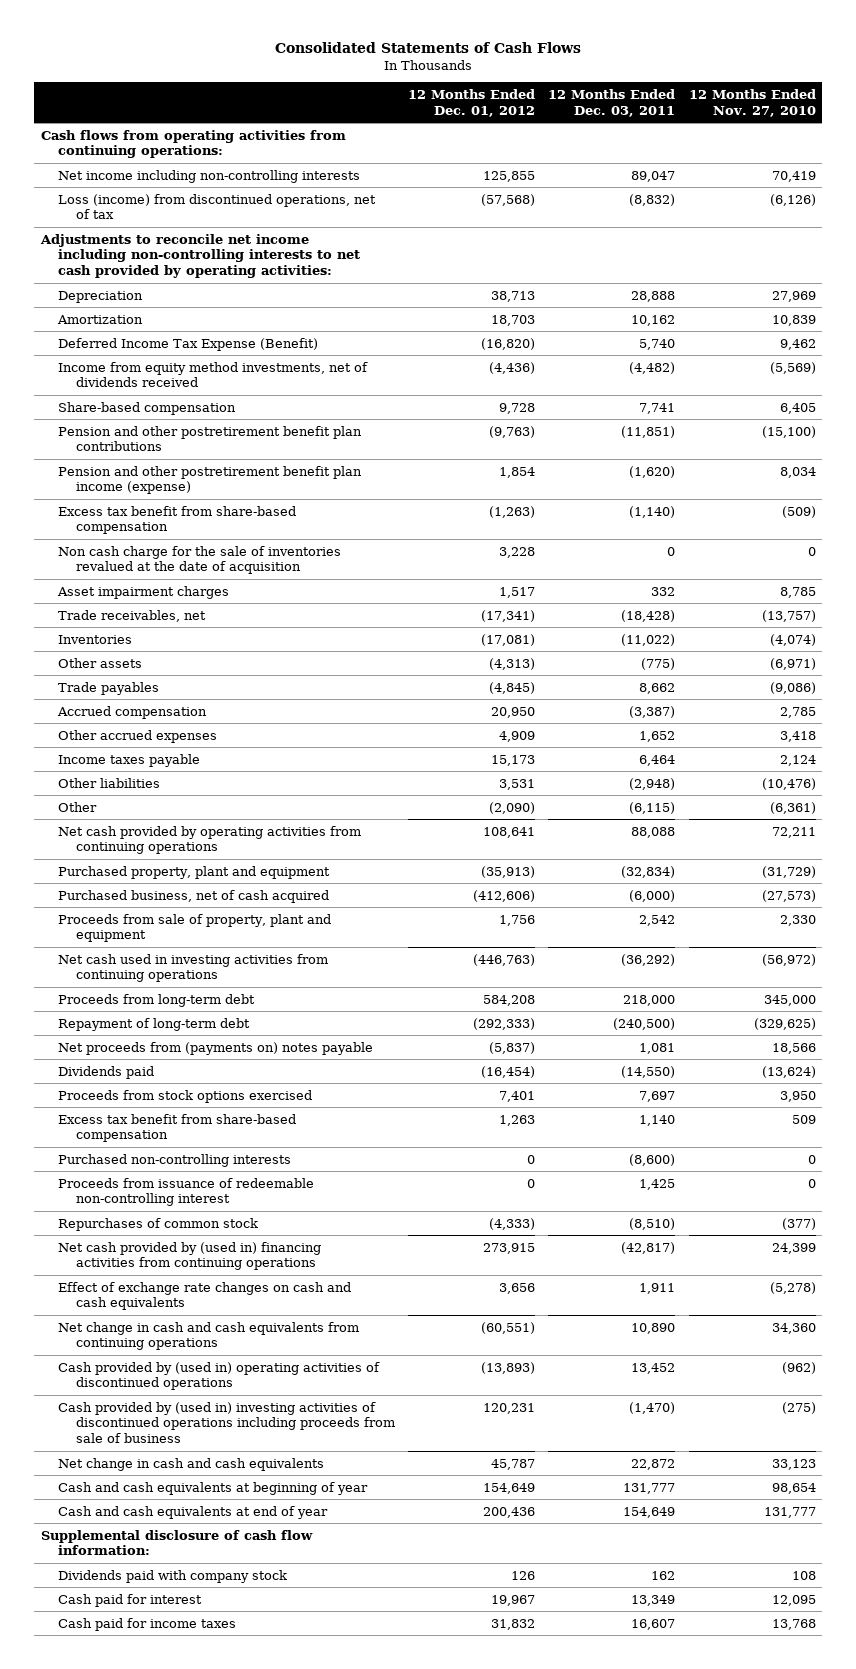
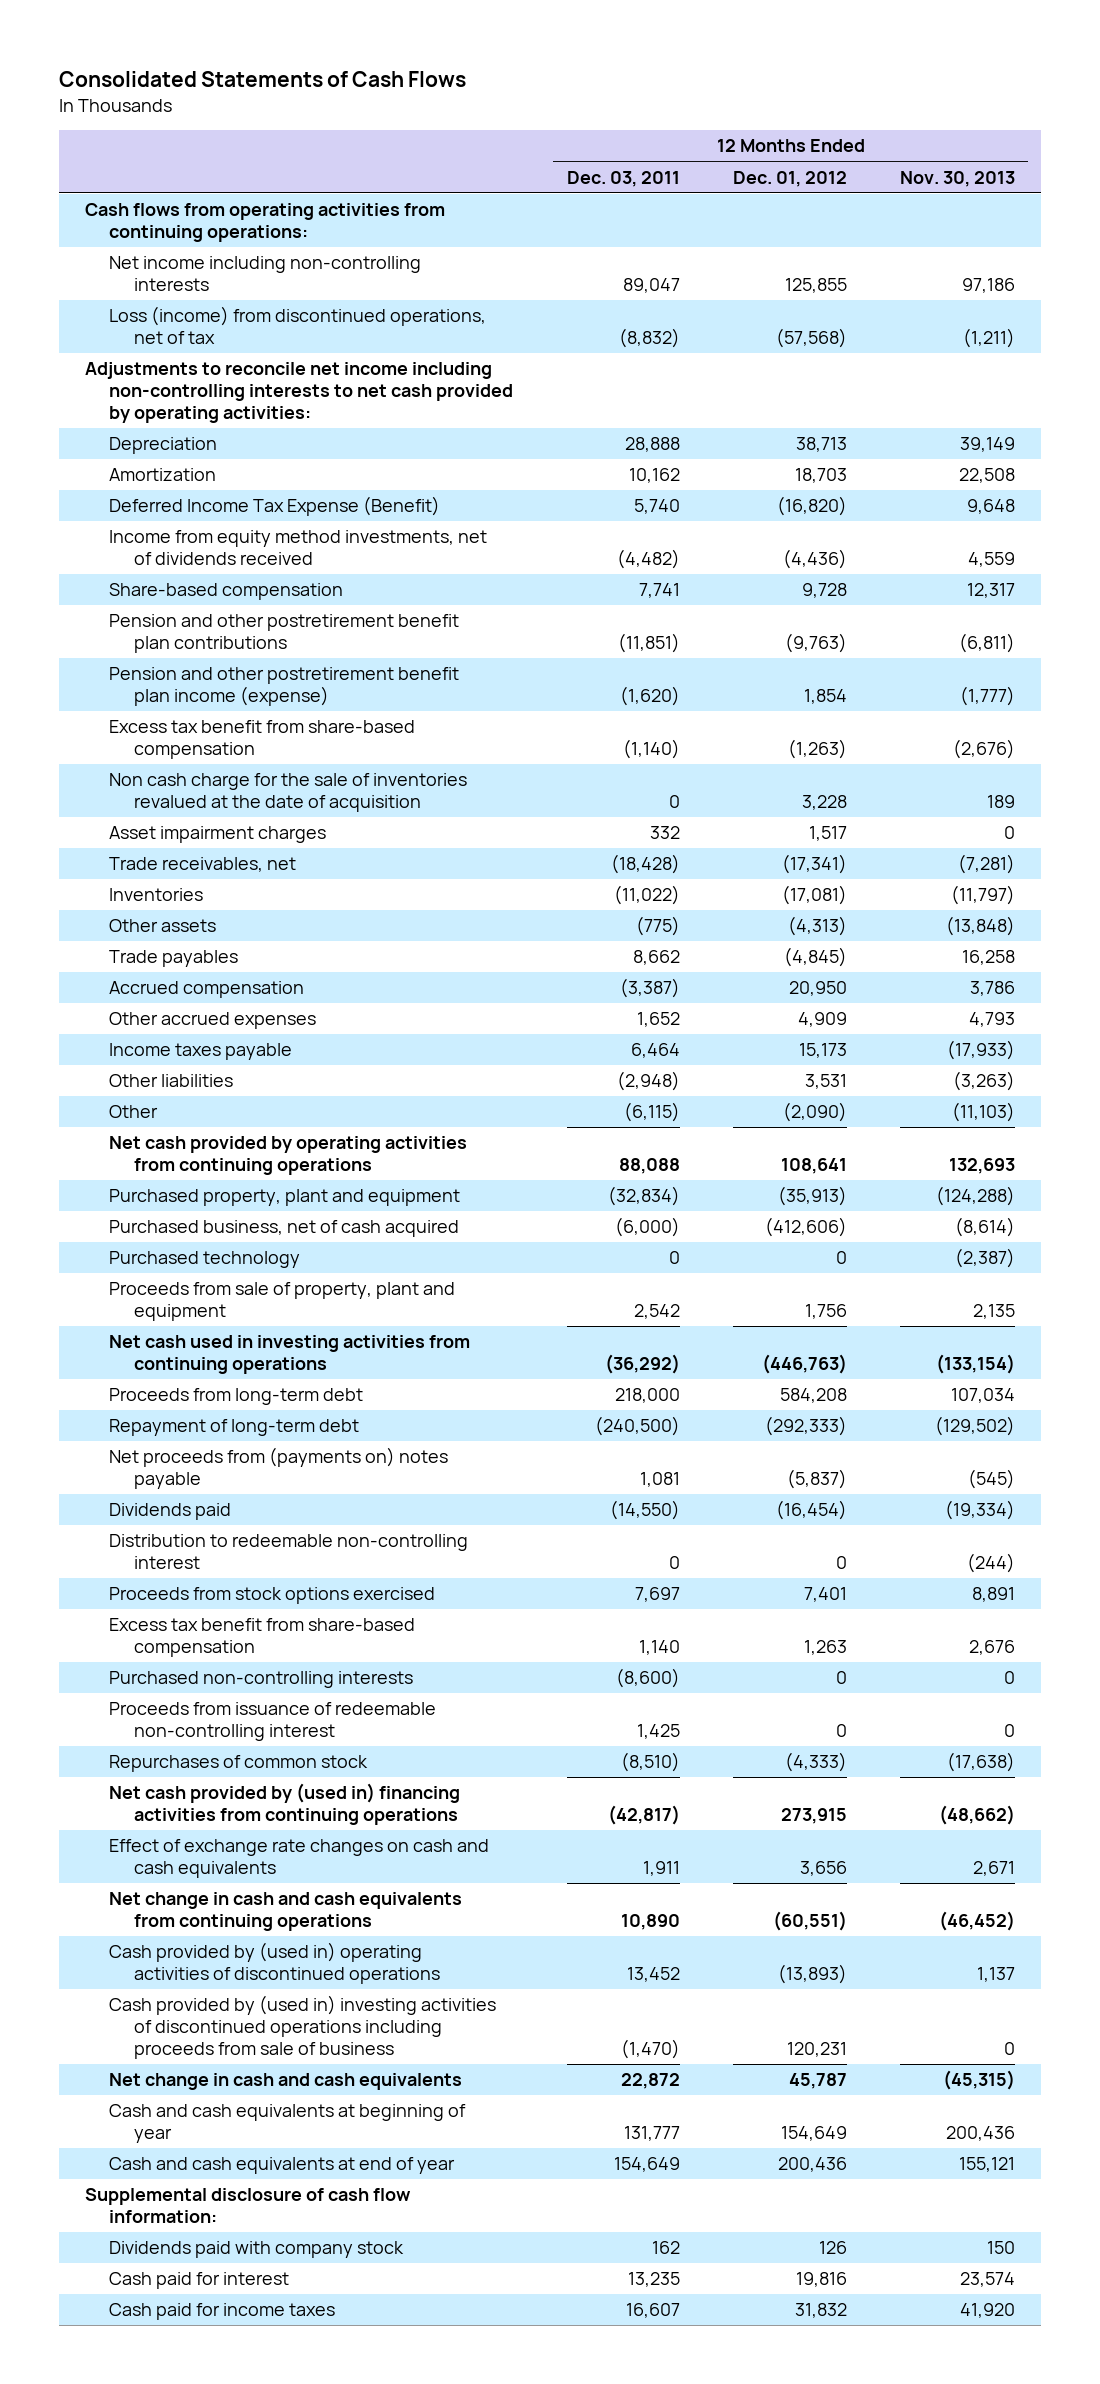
[688,88,816,117] 12 Months Ended Nov. 27, 2010 -> none
none -> [899,170,1015,187] Nov. 30, 2013
none -> [109,1251,301,1269] Purchased technology
none -> [109,1534,469,1570] Distribution to redeemable non-controlling interest
[490,1594,535,1606] 19,967 -> [795,2272,847,2288] 19,816
[631,1594,676,1606] 13,349 -> [627,2272,680,2288] 13,235

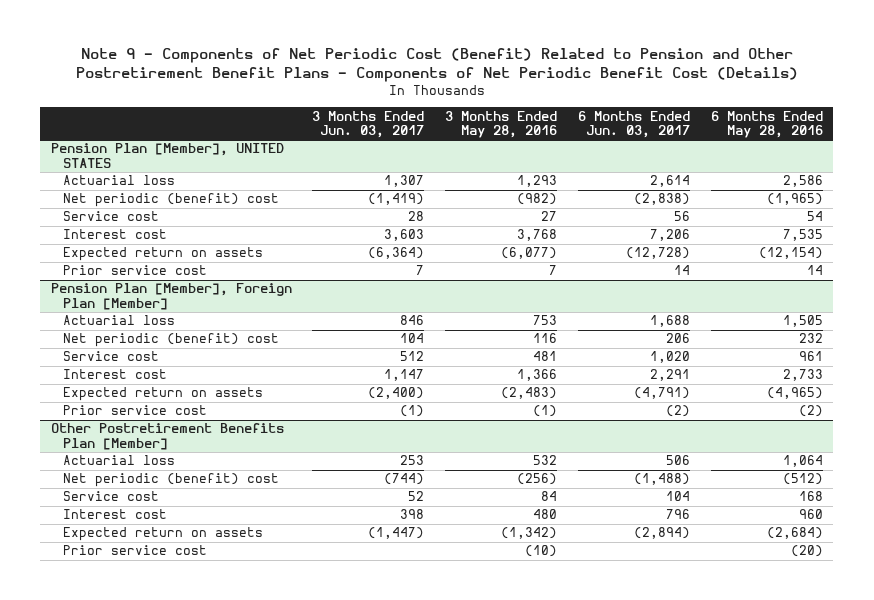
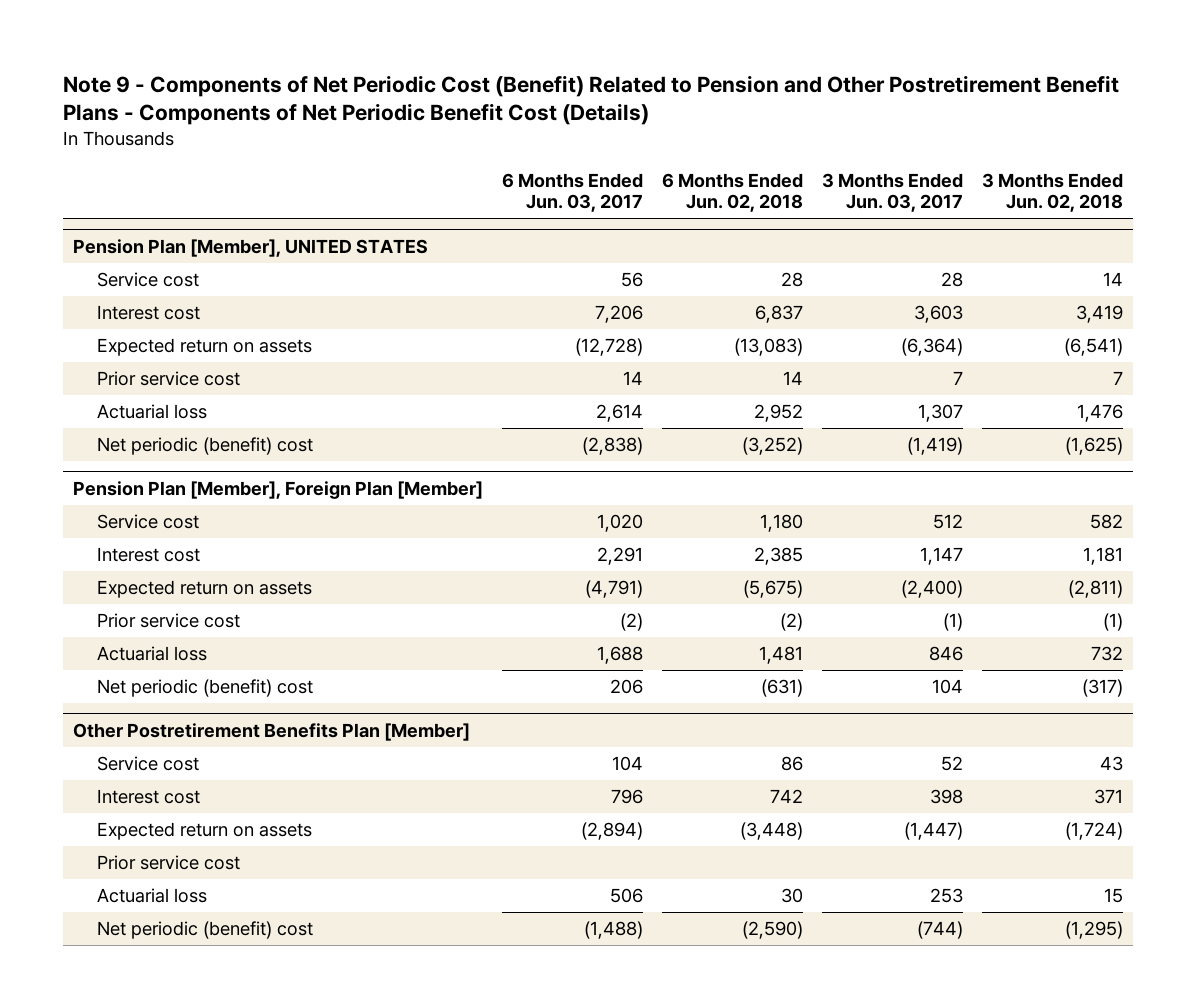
[445,110,558,138] 3 Months Ended May 28, 2016 -> none
[710,110,823,138] 6 Months Ended May 28, 2016 -> none
none -> [661,172,803,213] 6 Months Ended Jun. 02, 2018
none -> [982,172,1124,213] 3 Months Ended Jun. 02, 2018
[63,175,176,186] Actuarial loss -> [97,404,208,420] Actuarial loss
[63,193,280,208] Net periodic (benefit) cost -> [97,437,314,456] Net periodic (benefit) cost
[63,315,176,326] Actuarial loss -> [97,646,208,662] Actuarial loss
[63,333,280,348] Net periodic (benefit) cost -> [97,679,314,698] Net periodic (benefit) cost
[63,455,176,466] Actuarial loss -> [97,888,208,904] Actuarial loss
[63,473,280,488] Net periodic (benefit) cost -> [97,921,314,940] Net periodic (benefit) cost

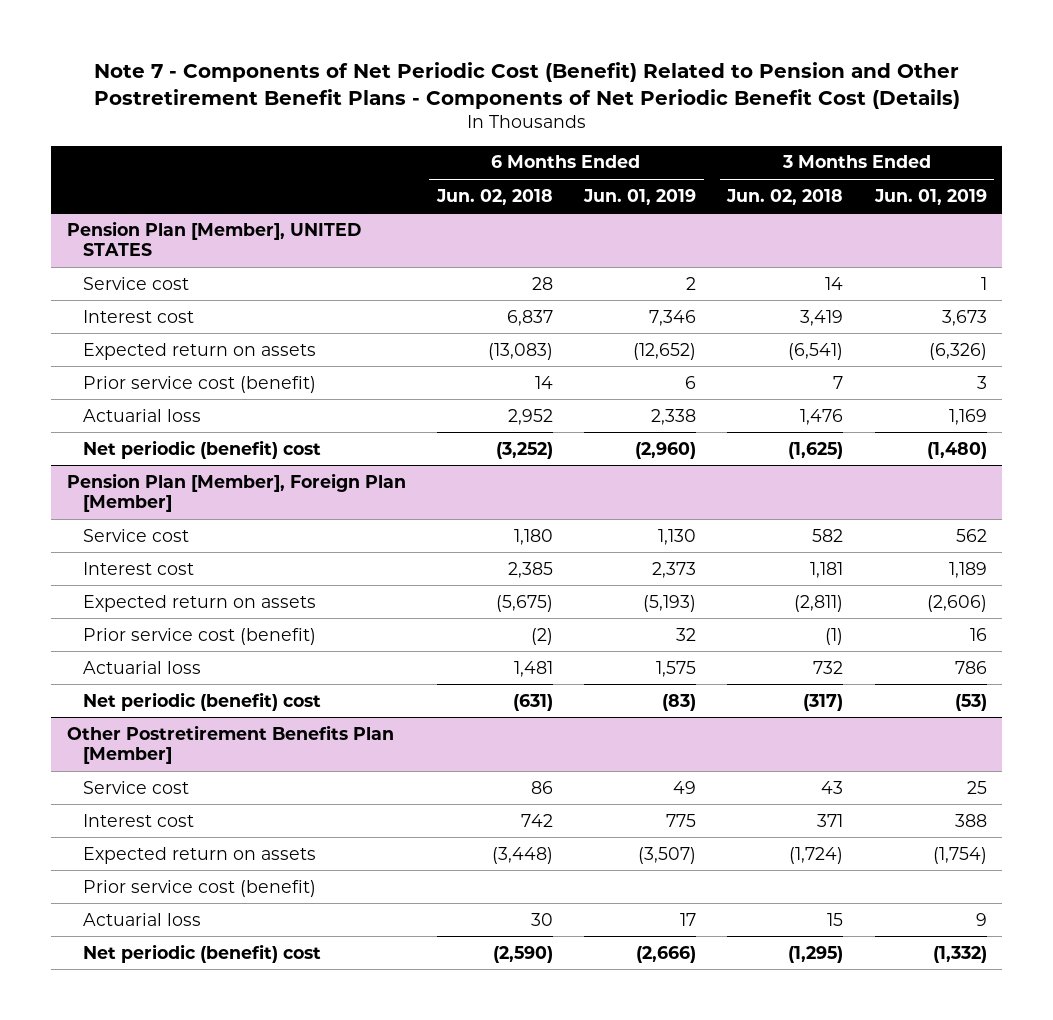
[63,74,1120,126] Note 9 - Components of Net Periodic Cost (Benefit) Related to Pension and Other Postretirement Benefit Plans - Components of Net Periodic Benefit Cost (Details) -> [93,61,960,109] Note 7 - Components of Net Periodic Cost (Benefit) Related to Pension and Other Postretirement Benefit Plans - Components of Net Periodic Benefit Cost (Details)
[501,172,643,213] 6 Months Ended Jun. 03, 2017 -> none
[822,172,964,213] 3 Months Ended Jun. 03, 2017 -> none
none -> [583,188,697,205] Jun. 01, 2019
none -> [873,188,987,205] Jun. 01, 2019
[97,371,241,387] Prior service cost -> [82,375,316,393] Prior service cost (benefit)
[97,613,241,629] Prior service cost -> [82,627,316,645] Prior service cost (benefit)
[97,855,241,871] Prior service cost -> [82,879,316,897] Prior service cost (benefit)

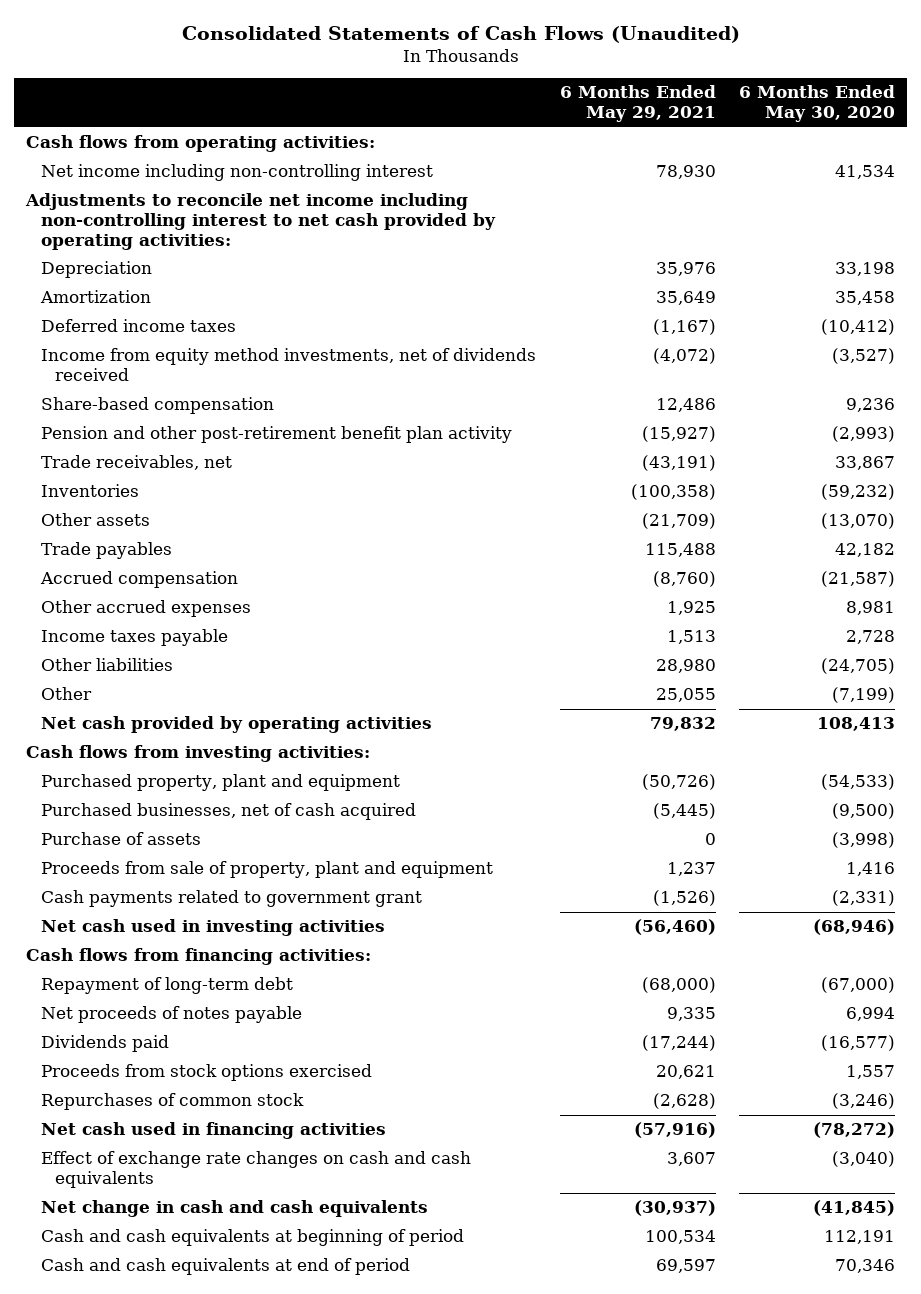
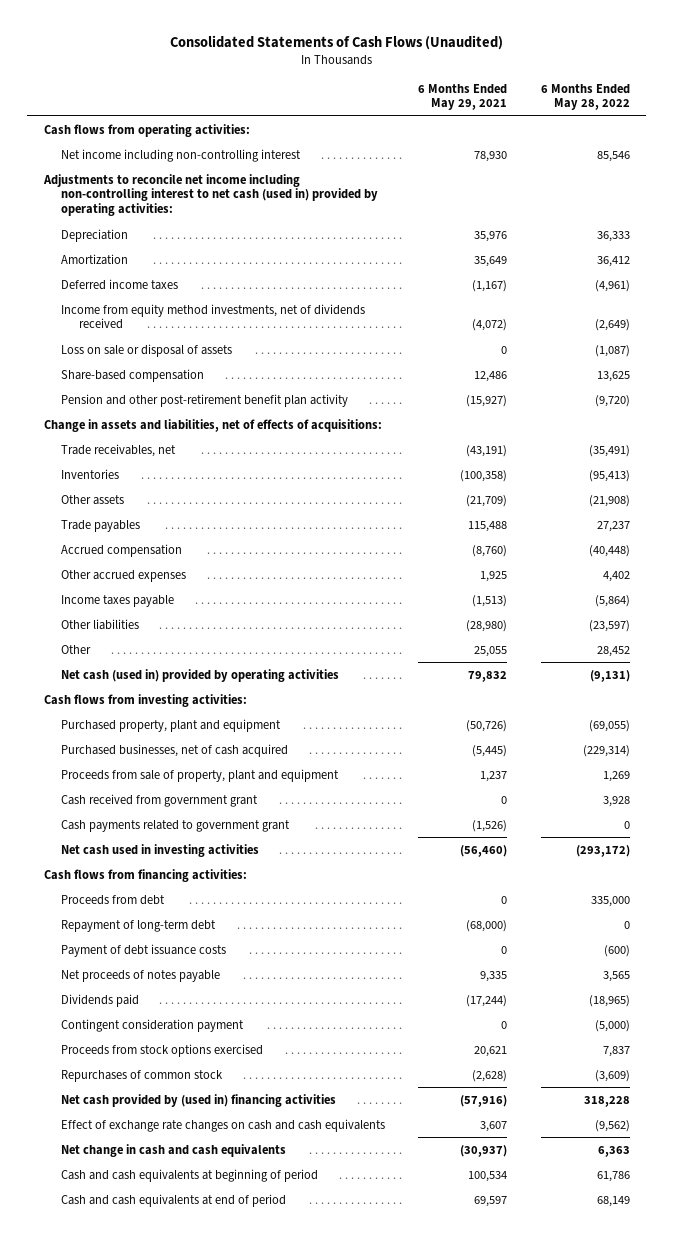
[739,85,896,123] 6 Months Ended May 30, 2020 -> none
none -> [540,83,630,111] 6 Months Ended May 28, 2022
[25,193,496,250] Adjustments to reconcile net income including non-controlling interest to net cash provided by operating activities: -> [42,173,379,217] Adjustments to reconcile net income including non-controlling interest to net cash (used in) provided by operating activities:
none -> [61,343,233,357] Loss on sale or disposal of assets
none -> [43,418,382,432] Change in assets and liabilities, net of effects of acquisitions:
[666,630,716,645] 1,513 -> [472,594,508,607] (1,513)
[655,659,716,674] 28,980 -> [466,619,508,632] (28,980)
[40,716,432,734] Net cash provided by operating activities -> [61,668,340,682] Net cash (used in) provided by operating activities
[40,832,201,846] Purchase of assets -> none
none -> [61,793,259,807] Cash received from government grant
none -> [61,894,166,905] Proceeds from debt
none -> [61,943,227,957] Payment of debt issuance costs
none -> [61,1018,245,1032] Contingent consideration payment
[40,1122,386,1140] Net cash used in financing activities -> [61,1093,337,1107] Net cash provided by (used in) financing activities

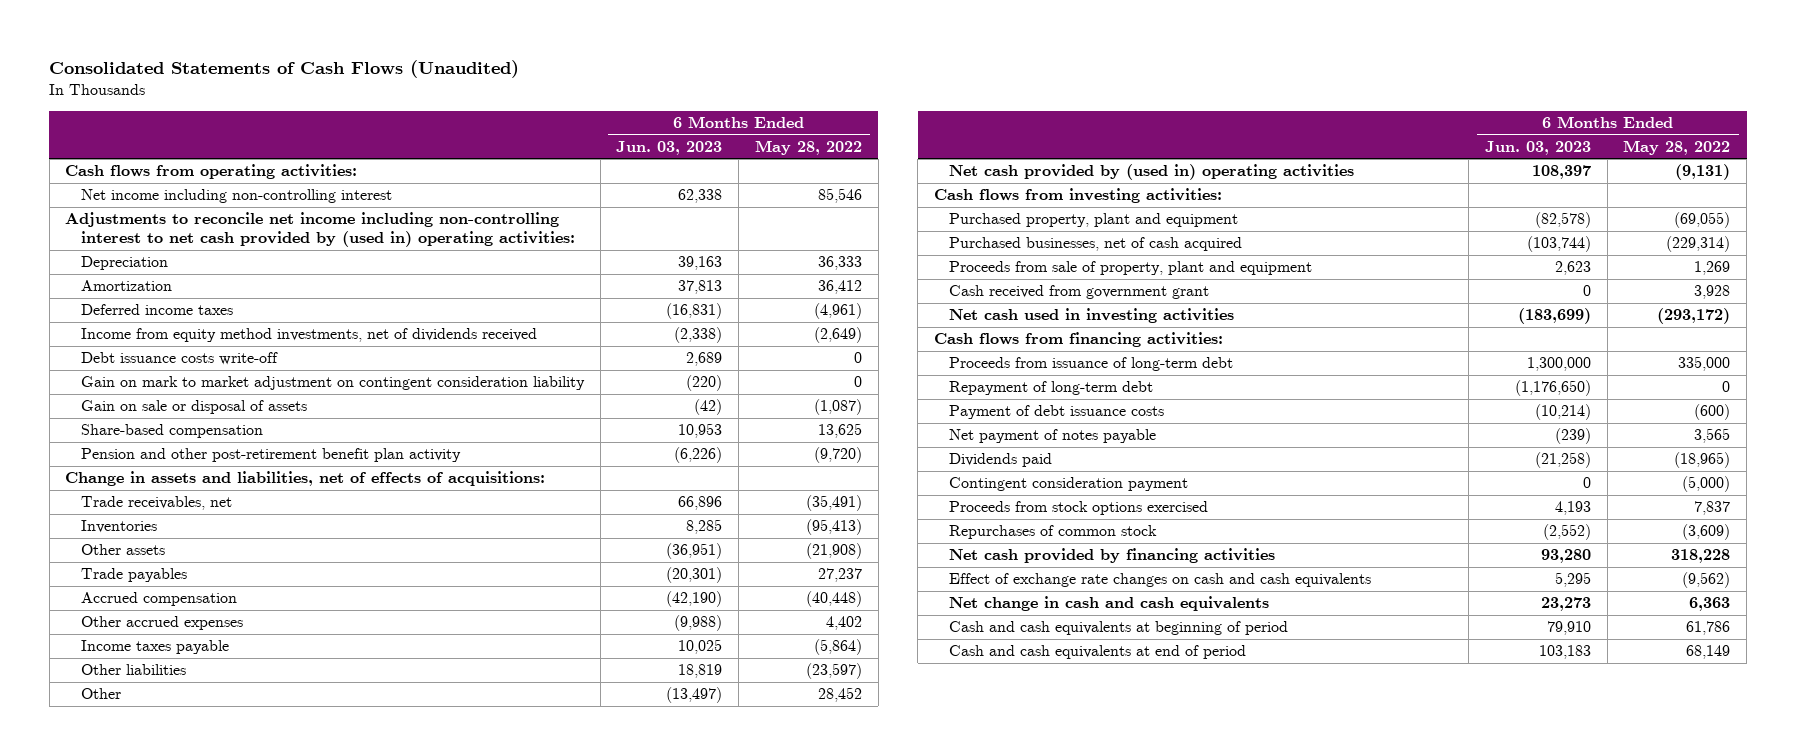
[418,83,508,111] 6 Months Ended May 29, 2021 -> none
none -> [616,140,723,155] Jun. 03, 2023
[42,173,379,217] Adjustments to reconcile net income including non-controlling interest to net cash (used in) provided by operating activities: -> [65,212,575,248] Adjustments to reconcile net income including non-controlling interest to net cash provided by (used in) operating activities:
none -> [80,352,278,366] Debt issuance costs write-off
none -> [80,376,585,391] Gain on mark to market adjustment on contingent consideration liability
[61,343,233,357] Loss on sale or disposal of assets -> [80,400,307,415] Gain on sale or disposal of assets
[61,668,340,682] Net cash (used in) provided by operating activities -> [949,164,1355,181] Net cash provided by (used in) operating activities
[61,819,291,832] Cash payments related to government grant -> none
[61,894,166,905] Proceeds from debt -> [949,357,1234,372] Proceeds from issuance of long-term debt
[61,969,221,982] Net proceeds of notes payable -> [949,429,1157,444] Net payment of notes payable
[61,1093,337,1107] Net cash provided by (used in) financing activities -> [949,548,1276,564] Net cash provided by financing activities

